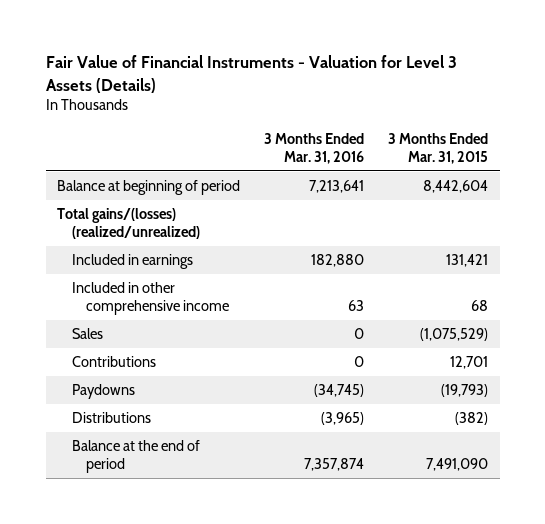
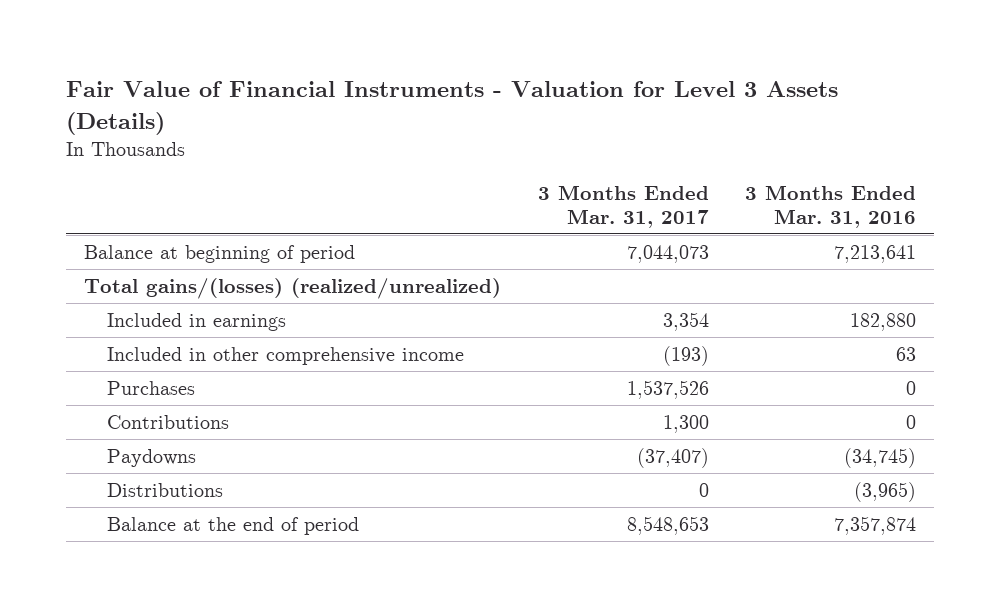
[387,133,488,164] 3 Months Ended Mar. 31, 2015 -> none
none -> [537,184,709,228] 3 Months Ended Mar. 31, 2017
[71,328,103,340] Sales -> [107,381,196,396] Purchases

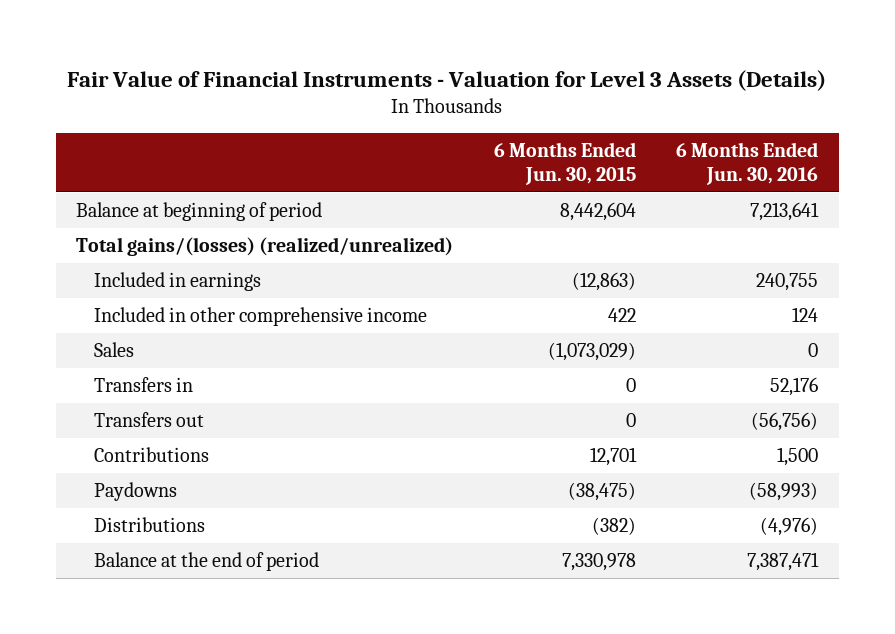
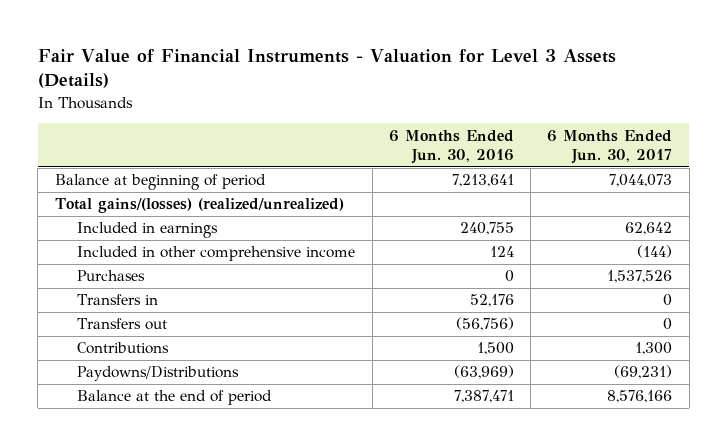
[493,142,636,186] 6 Months Ended Jun. 30, 2015 -> none
none -> [547,129,673,165] 6 Months Ended Jun. 30, 2017
[93,342,134,358] Sales -> [77,270,146,282] Purchases
[93,517,205,533] Distributions -> none
[93,482,177,502] Paydowns -> [77,366,240,382] Paydowns/Distributions
[749,482,819,502] (58,993) -> [453,365,514,380] (63,969)

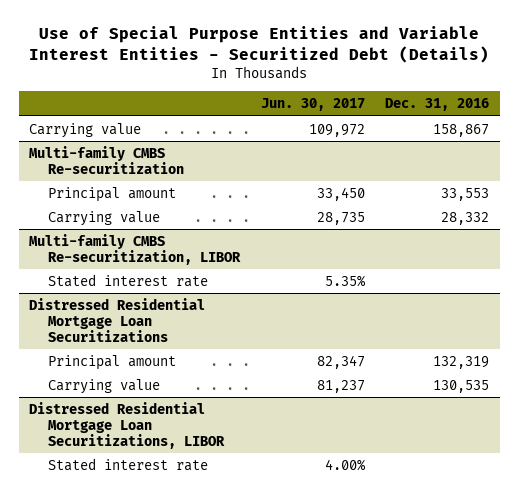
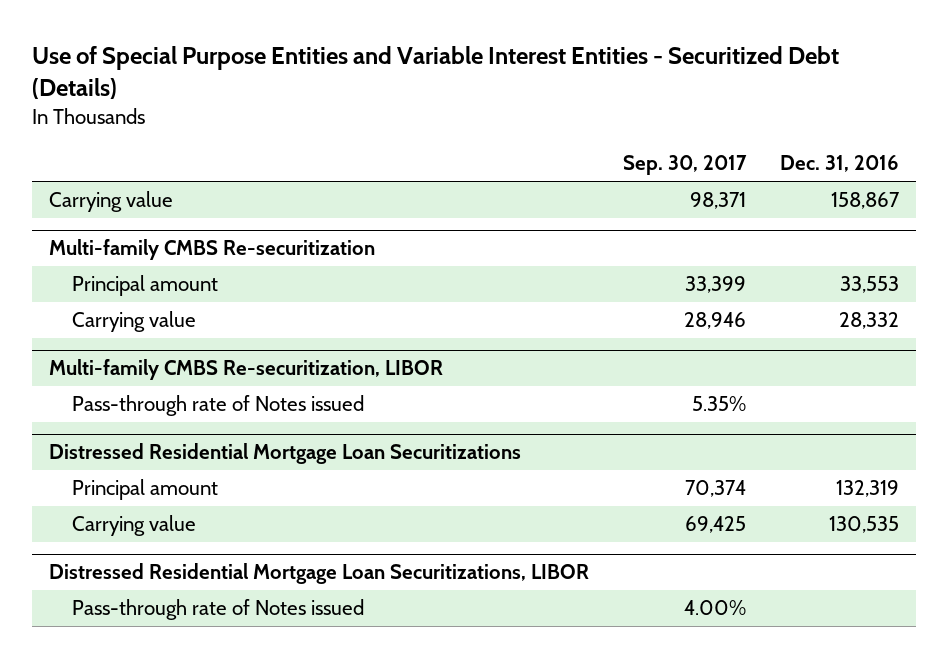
[260,98,365,112] Jun. 30, 2017 -> none
none -> [623,155,748,176] Sep. 30, 2017
[48,273,209,287] Stated interest rate -> [71,395,364,417] Pass-through rate of Notes issued
[48,457,209,471] Stated interest rate -> [71,599,364,621] Pass-through rate of Notes issued

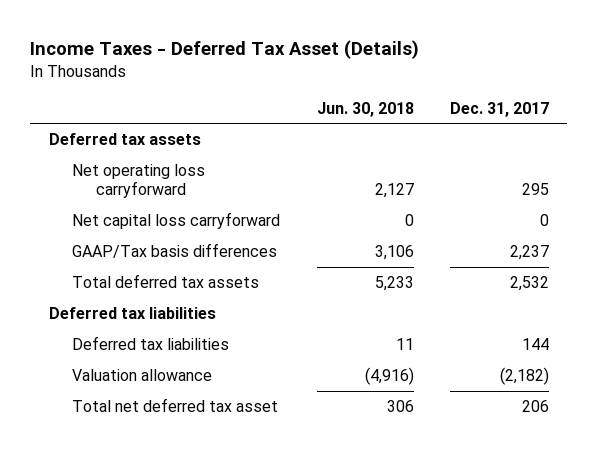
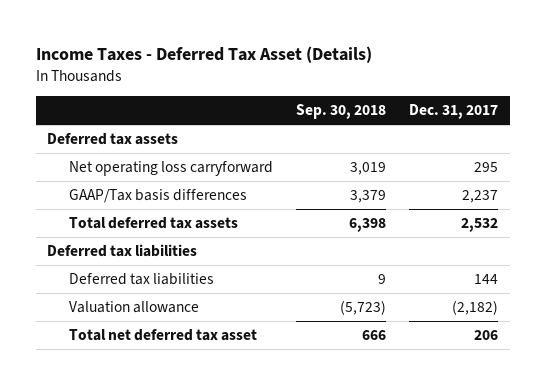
[316,101,414,117] Jun. 30, 2018 -> none
none -> [296,104,387,120] Sep. 30, 2018
[72,212,281,230] Net capital loss carryforward -> none

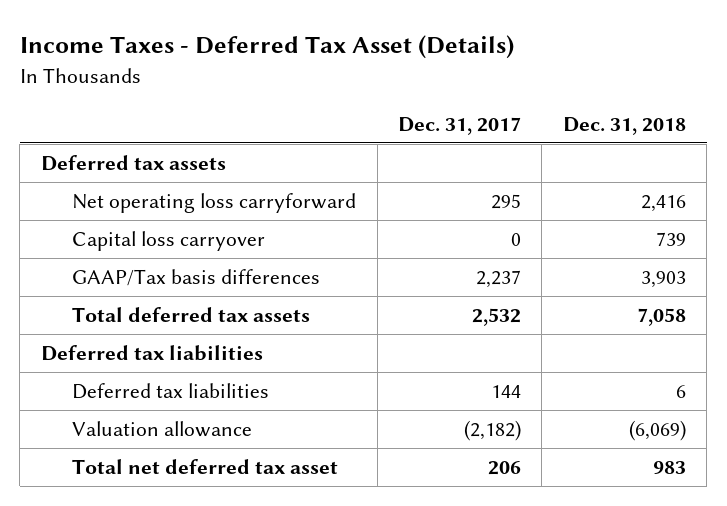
[296,104,387,120] Sep. 30, 2018 -> none
none -> [562,116,686,135] Dec. 31, 2018
none -> [72,231,266,252] Capital loss carryover

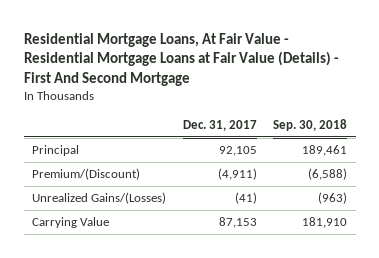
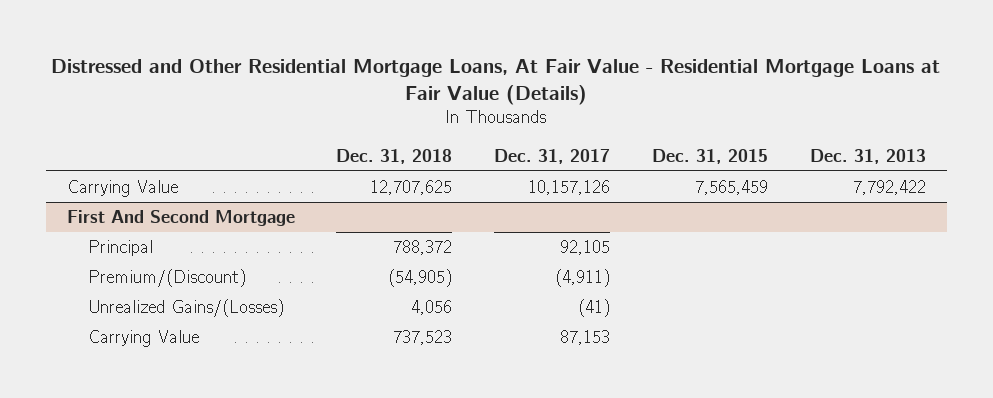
[23,32,339,87] Residential Mortgage Loans, At Fair Value - Residential Mortgage Loans at Fair Value (Details) - First And Second Mortgage -> [51,58,941,105] Distressed and Other Residential Mortgage Loans, At Fair Value - Residential Mortgage Loans at Fair Value (Details)
[273,118,348,131] Sep. 30, 2018 -> none
none -> [336,148,453,164] Dec. 31, 2018
none -> [652,148,769,164] Dec. 31, 2015
none -> [810,148,927,164] Dec. 31, 2013
none -> [66,180,178,198] Carrying Value
none -> [66,210,295,227] First And Second Mortgage

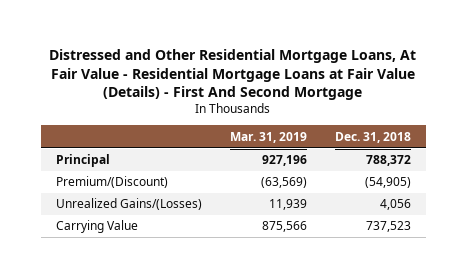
[51,58,941,105] Distressed and Other Residential Mortgage Loans, At Fair Value - Residential Mortgage Loans at Fair Value (Details) -> [49,48,417,101] Distressed and Other Residential Mortgage Loans, At Fair Value - Residential Mortgage Loans at Fair Value (Details) - First And Second Mortgage
[494,148,611,164] Dec. 31, 2017 -> none
[652,148,769,164] Dec. 31, 2015 -> none
[810,148,927,164] Dec. 31, 2013 -> none
none -> [229,131,307,143] Mar. 31, 2019
[66,180,178,198] Carrying Value -> none
[66,210,295,227] First And Second Mortgage -> none

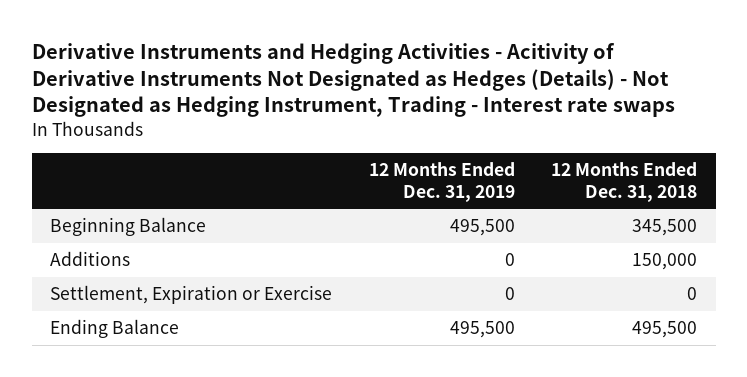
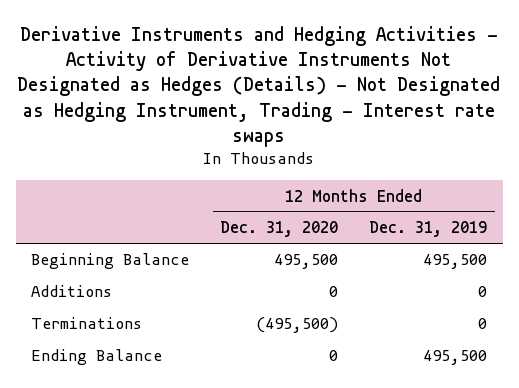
[31,42,675,118] Derivative Instruments and Hedging Activities - Acitivity of Derivative Instruments Not Designated as Hedges (Details) - Not Designated as Hedging Instrument, Trading - Interest rate swaps -> [17,25,501,148] Derivative Instruments and Hedging Activities - Activity of Derivative Instruments Not Designated as Hedges (Details) - Not Designated as Hedging Instrument, Trading - Interest rate swaps
[551,162,698,202] 12 Months Ended Dec. 31, 2018 -> none
none -> [220,221,339,238] Dec. 31, 2020
[50,285,333,305] Settlement, Expiration or Exercise -> [31,317,143,330] Terminations

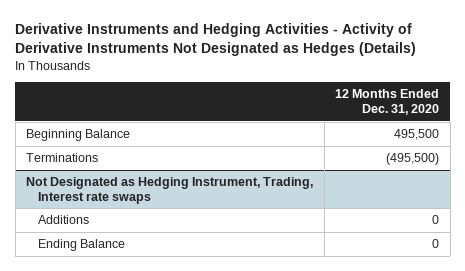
[17,25,501,148] Derivative Instruments and Hedging Activities - Activity of Derivative Instruments Not Designated as Hedges (Details) - Not Designated as Hedging Instrument, Trading - Interest rate swaps -> [15,23,417,57] Derivative Instruments and Hedging Activities - Activity of Derivative Instruments Not Designated as Hedges (Details)
[369,221,488,238] Dec. 31, 2019 -> none
[31,285,113,298] Additions -> none
none -> [26,177,314,204] Not Designated as Hedging Instrument, Trading, Interest rate swaps
none -> [38,215,90,225] Additions

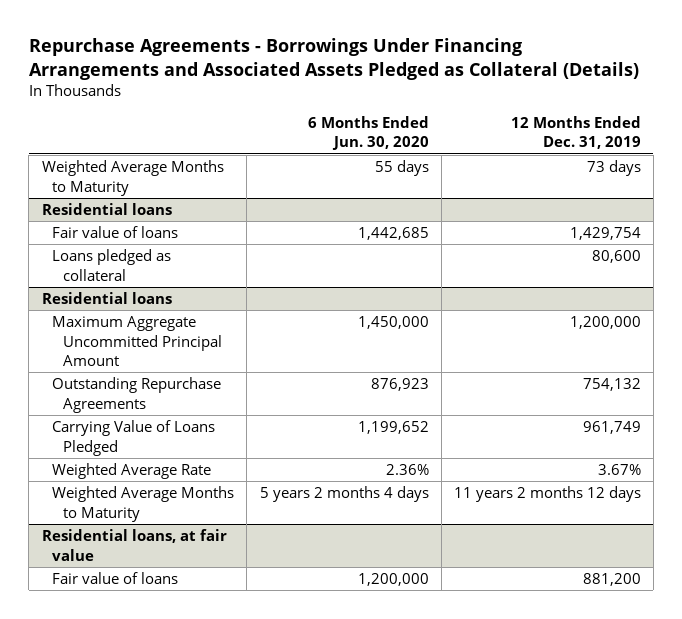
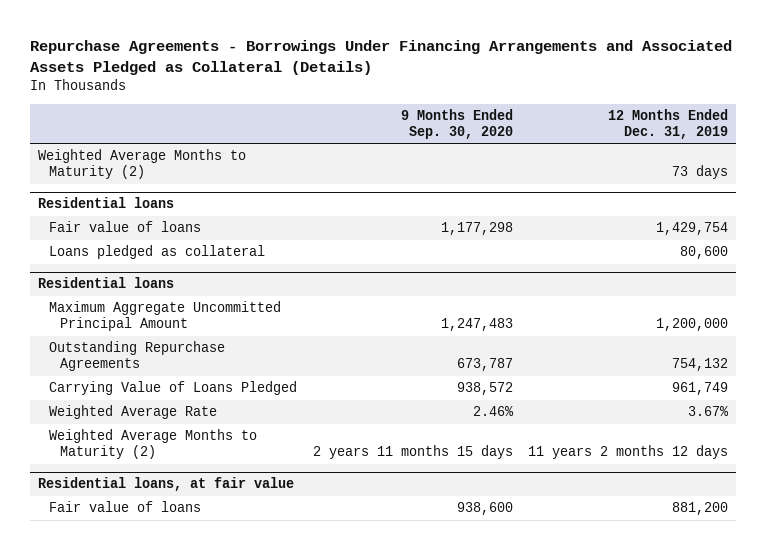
[307,115,429,151] 6 Months Ended Jun. 30, 2020 -> none
none -> [400,108,513,139] 9 Months Ended Sep. 30, 2020
[41,160,224,196] Weighted Average Months to Maturity -> [38,149,247,180] Weighted Average Months to Maturity (2)
[52,486,235,522] Weighted Average Months to Maturity -> [49,429,258,460] Weighted Average Months to Maturity (2)

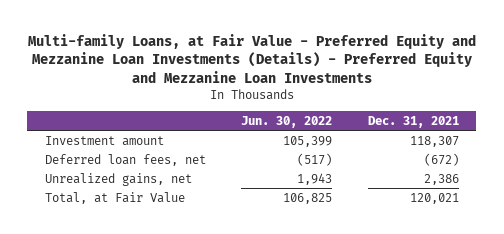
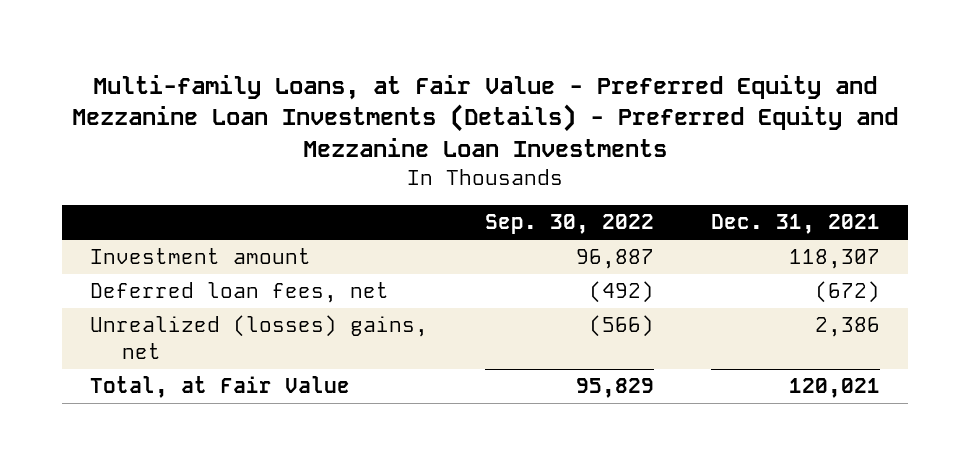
[241,115,333,128] Jun. 30, 2022 -> none
none -> [485,214,655,235] Sep. 30, 2022
[44,172,192,186] Unrealized gains, net -> [90,315,429,359] Unrealized (losses) gains, net

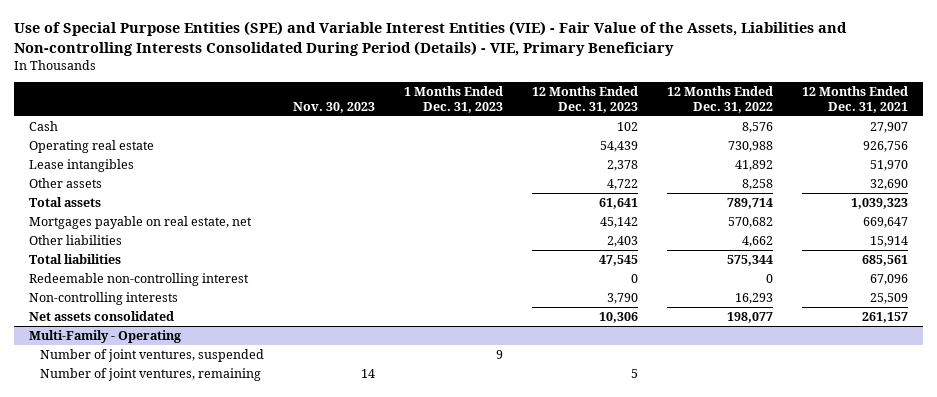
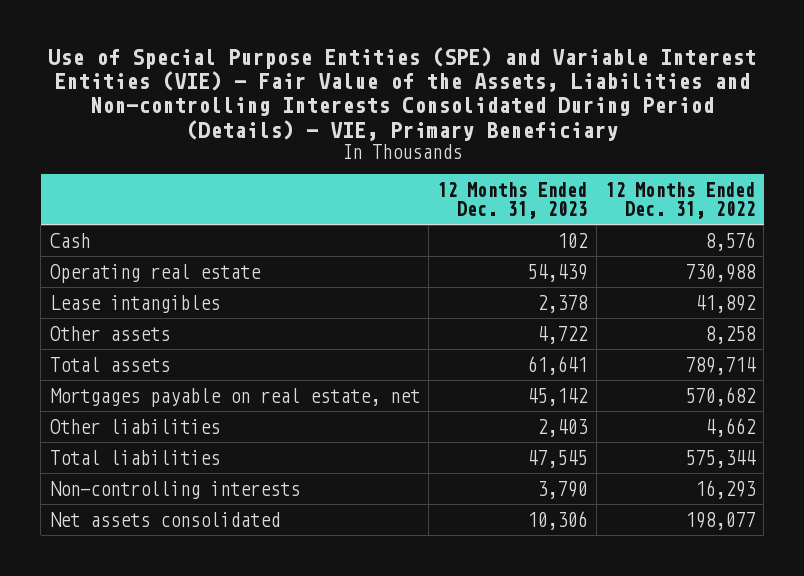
[292,101,375,113] Nov. 30, 2023 -> none
[403,86,503,113] 1 Months Ended Dec. 31, 2023 -> none
[802,86,909,113] 12 Months Ended Dec. 31, 2021 -> none
[28,272,249,286] Redeemable non-controlling interest -> none
[28,329,181,343] Multi-Family - Operating -> none
[39,348,264,362] Number of joint ventures, suspended -> none
[39,367,261,381] Number of joint ventures, remaining -> none

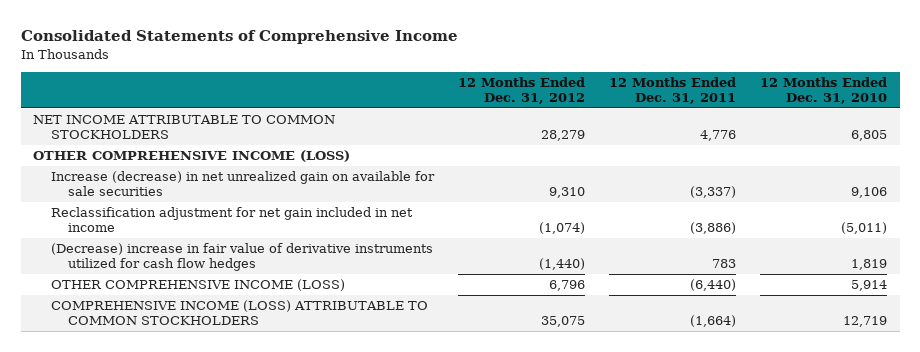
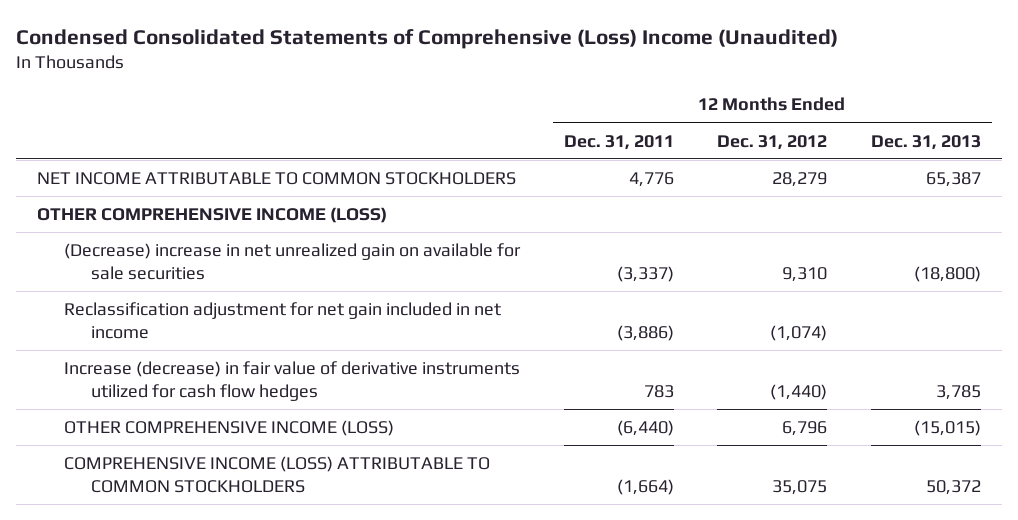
[20,30,458,45] Consolidated Statements of Comprehensive Income -> [15,28,838,49] Condensed Consolidated Statements of Comprehensive (Loss) Income (Unaudited)
[760,76,888,104] 12 Months Ended Dec. 31, 2010 -> none
none -> [870,134,981,150] Dec. 31, 2013
[50,171,435,197] Increase (decrease) in net unrealized gain on available for sale securities -> [64,243,522,281] (Decrease) increase in net unrealized gain on available for sale securities
[50,243,433,272] (Decrease) increase in fair value of derivative instruments utilized for cash flow hedges -> [64,361,521,402] Increase (decrease) in fair value of derivative instruments utilized for cash flow hedges

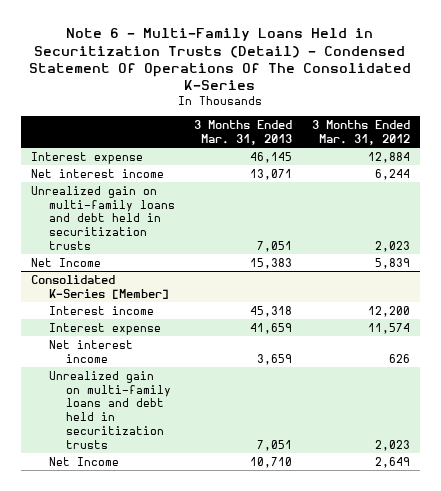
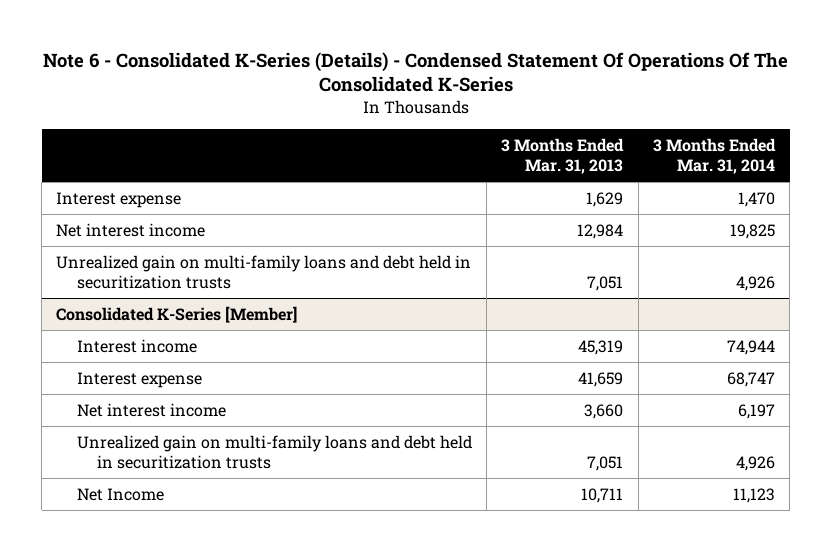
[29,28,412,91] Note 6 - Multi-Family Loans Held in Securitization Trusts (Detail) - Condensed Statement Of Operations Of The Consolidated K-Series -> [42,51,788,93] Note 6 - Consolidated K-Series (Details) - Condensed Statement Of Operations Of The Consolidated K-Series
[311,119,410,145] 3 Months Ended Mar. 31, 2012 -> none
none -> [652,137,776,174] 3 Months Ended Mar. 31, 2014
[250,151,293,163] 46,145 -> [586,191,624,207] 1,629
[250,168,293,180] 13,071 -> [577,223,624,239] 12,984
[30,257,101,267] Net Income -> none
[250,305,293,317] 45,318 -> [578,339,624,355] 45,319
[257,353,293,365] 3,659 -> [584,403,624,419] 3,660
[250,456,293,468] 10,710 -> [581,487,624,503] 10,711

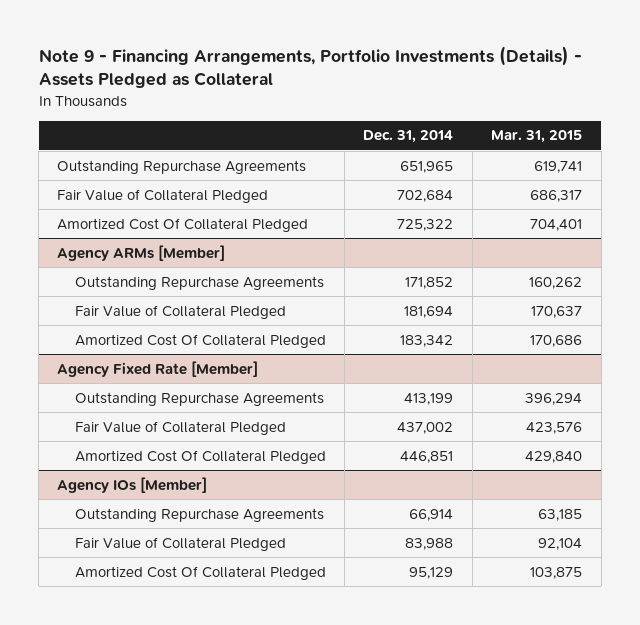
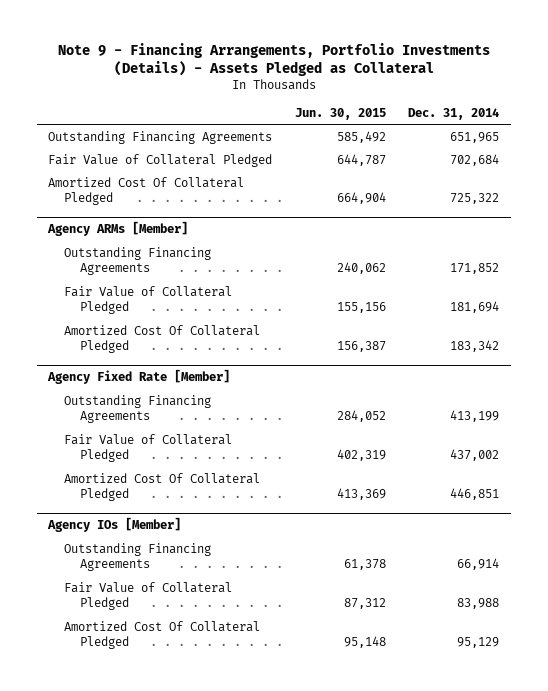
[491,130,583,144] Mar. 31, 2015 -> none
none -> [294,108,386,121] Jun. 30, 2015
[57,159,307,174] Outstanding Repurchase Agreements -> [48,130,273,144] Outstanding Financing Agreements
[74,275,324,290] Outstanding Repurchase Agreements -> [63,246,211,276] Outstanding Financing Agreements
[74,391,324,406] Outstanding Repurchase Agreements -> [63,394,211,424] Outstanding Financing Agreements
[74,507,324,522] Outstanding Repurchase Agreements -> [63,542,211,572] Outstanding Financing Agreements

